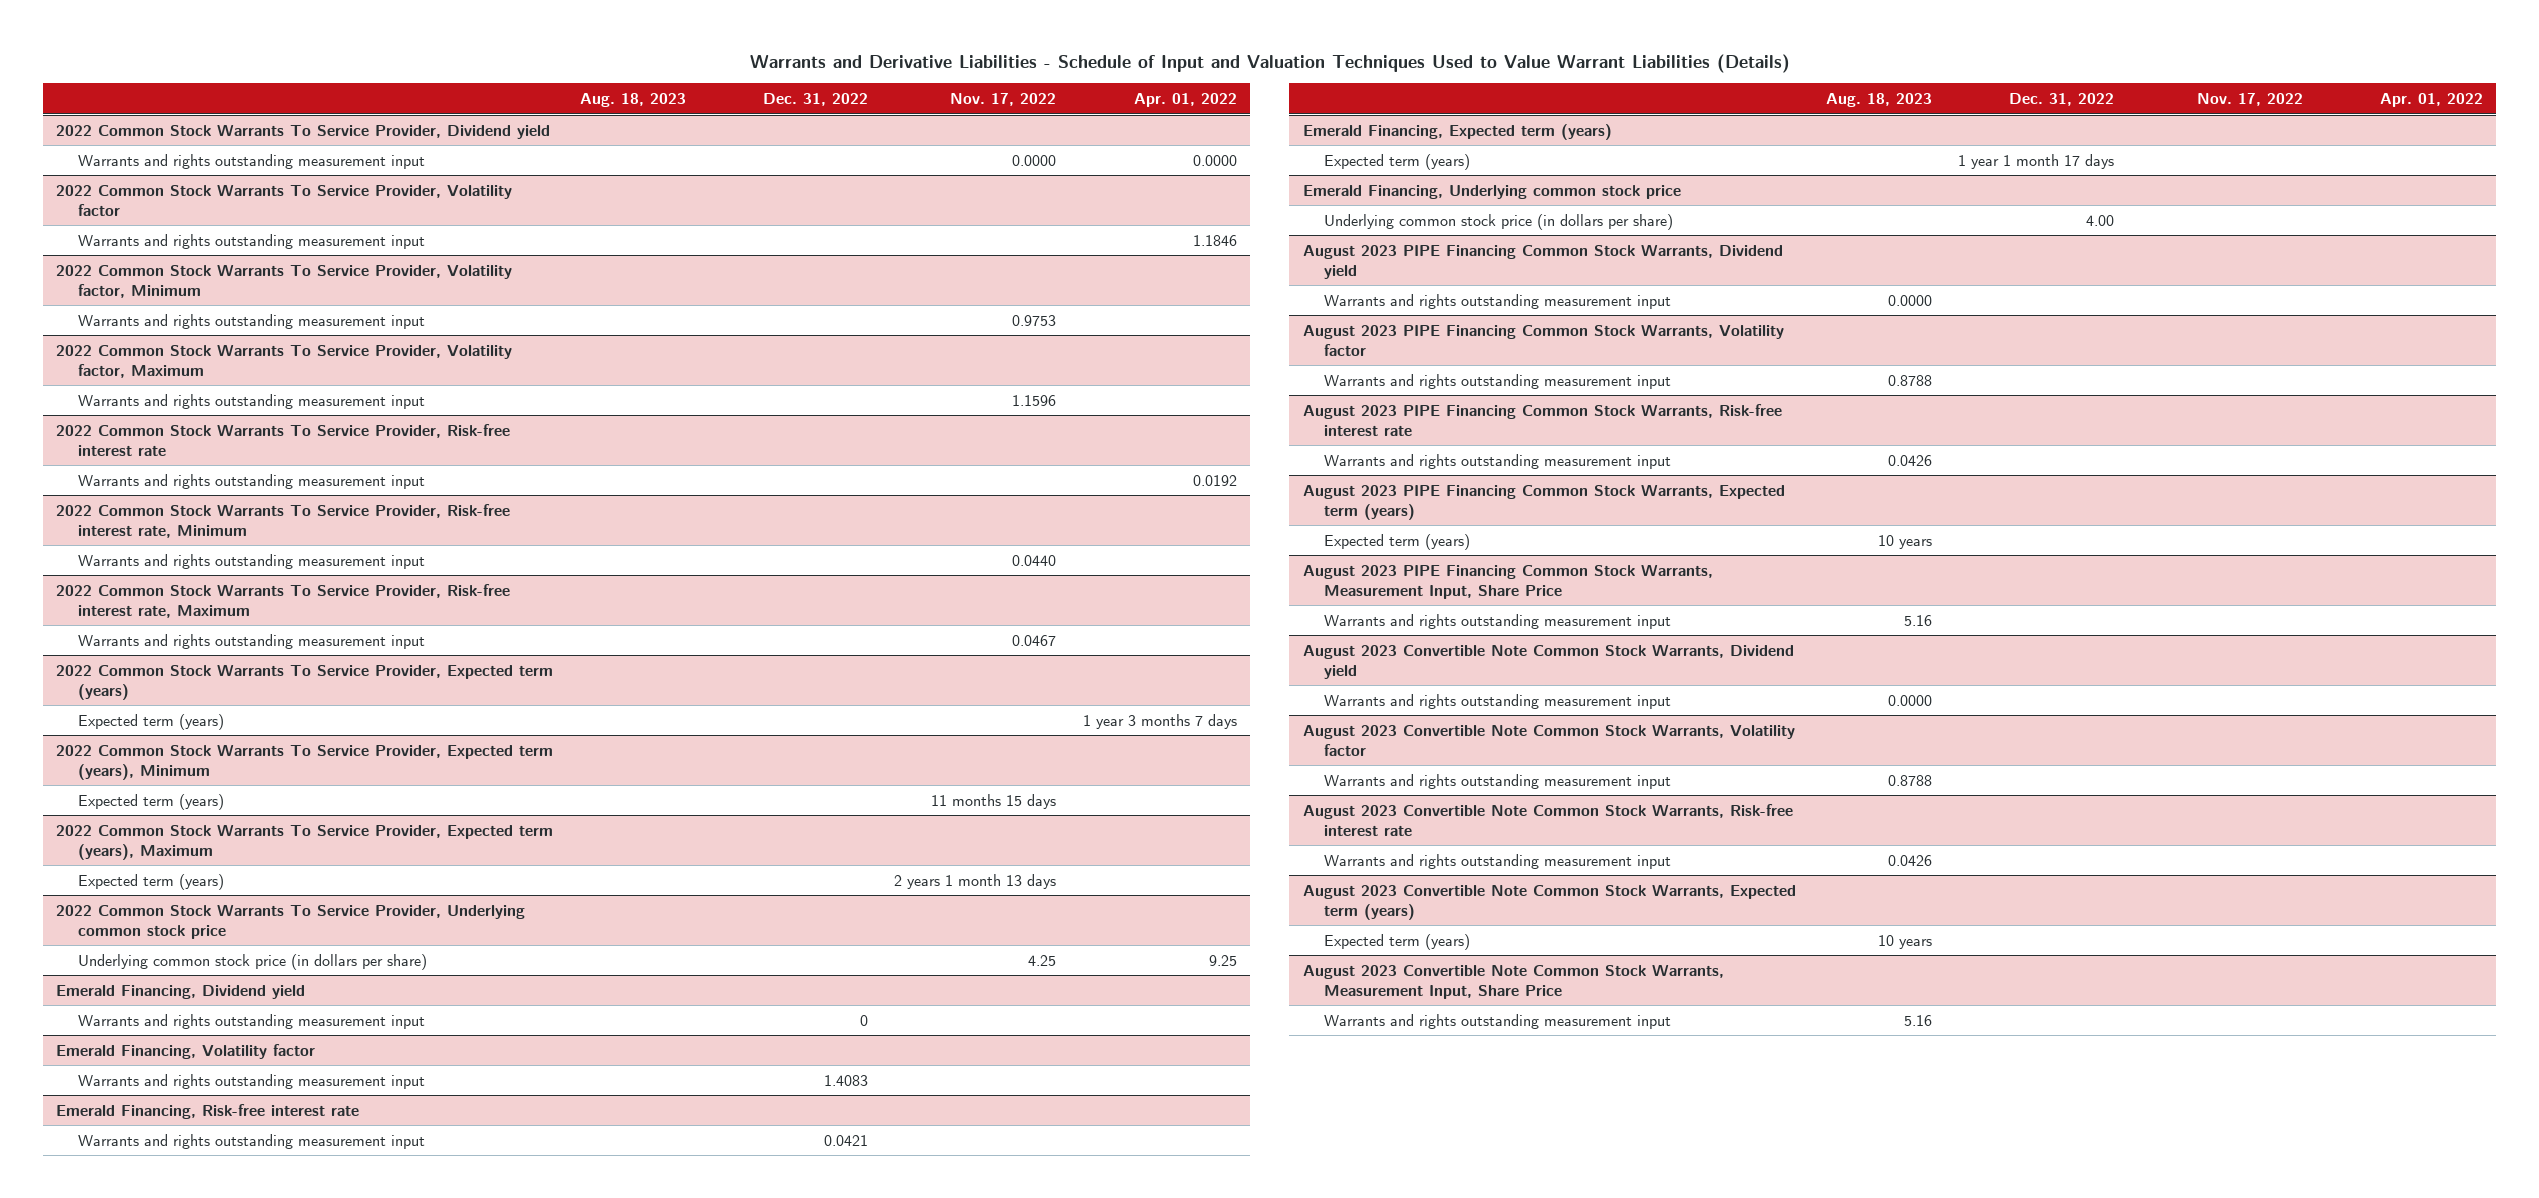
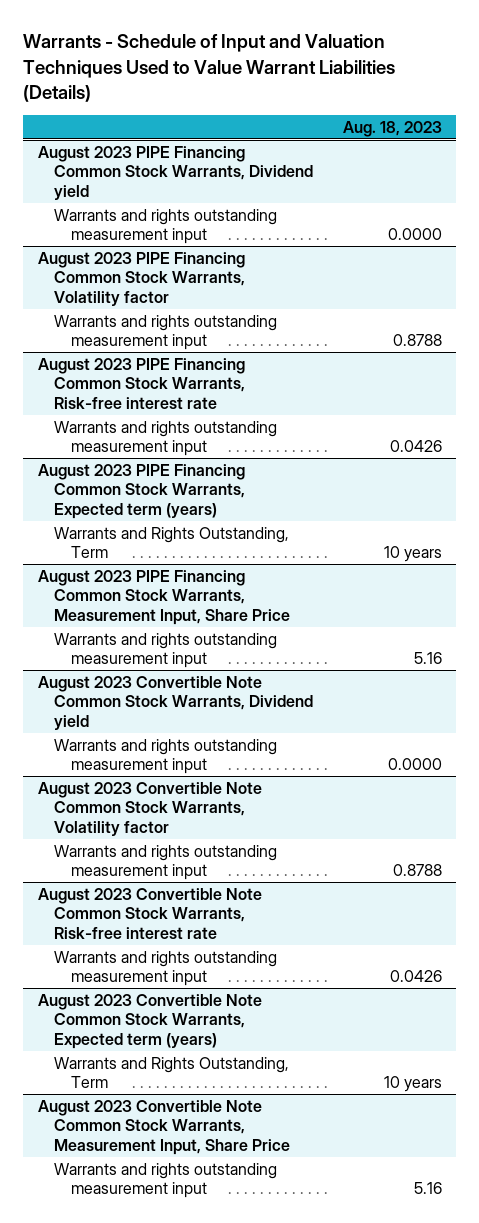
[749,53,1790,73] Warrants and Derivative Liabilities - Schedule of Input and Valuation Techniques Used to Value Warrant Liabilities (Details) -> [23,34,396,102] Warrants - Schedule of Input and Valuation Techniques Used to Value Warrant Liabilities (Details)
[763,93,869,107] Dec. 31, 2022 -> none
[950,93,1057,107] Nov. 17, 2022 -> none
[1133,93,1237,108] Apr. 01, 2022 -> none
[56,124,551,139] 2022 Common Stock Warrants To Service Provider, Dividend yield -> none
[77,153,425,169] Warrants and rights outstanding measurement input -> none
[56,184,513,216] 2022 Common Stock Warrants To Service Provider, Volatility factor -> none
[77,233,425,249] Warrants and rights outstanding measurement input -> none
[56,264,513,298] 2022 Common Stock Warrants To Service Provider, Volatility factor, Minimum -> none
[77,313,425,329] Warrants and rights outstanding measurement input -> none
[56,344,513,378] 2022 Common Stock Warrants To Service Provider, Volatility factor, Maximum -> none
[77,393,425,409] Warrants and rights outstanding measurement input -> none
[56,423,511,456] 2022 Common Stock Warrants To Service Provider, Risk-free interest rate -> none
[77,473,425,489] Warrants and rights outstanding measurement input -> none
[56,503,511,538] 2022 Common Stock Warrants To Service Provider, Risk-free interest rate, Minimum -> none
[77,553,425,569] Warrants and rights outstanding measurement input -> none
[56,583,511,618] 2022 Common Stock Warrants To Service Provider, Risk-free interest rate, Maximum -> none
[77,633,425,649] Warrants and rights outstanding measurement input -> none
[56,664,554,700] 2022 Common Stock Warrants To Service Provider, Expected term (years) -> none
[77,713,224,730] Expected term (years) -> none
[56,744,554,780] 2022 Common Stock Warrants To Service Provider, Expected term (years), Minimum -> none
[77,793,224,810] Expected term (years) -> none
[56,824,554,860] 2022 Common Stock Warrants To Service Provider, Expected term (years), Maximum -> none
[77,873,224,890] Expected term (years) -> none
[56,904,526,939] 2022 Common Stock Warrants To Service Provider, Underlying common stock price -> none
[77,953,427,970] Underlying common stock price (in dollars per share) -> none
[56,984,306,999] Emerald Financing, Dividend yield -> none
[77,1013,425,1029] Warrants and rights outstanding measurement input -> none
[56,1043,316,1059] Emerald Financing, Volatility factor -> none
[77,1073,425,1089] Warrants and rights outstanding measurement input -> none
[56,1103,360,1119] Emerald Financing, Risk-free interest rate -> none
[77,1133,425,1149] Warrants and rights outstanding measurement input -> none
[1302,123,1612,140] Emerald Financing, Expected term (years) -> none
[1324,153,1471,170] Expected term (years) -> none
[1302,184,1681,199] Emerald Financing, Underlying common stock price -> none
[1324,213,1674,230] Underlying common stock price (in dollars per share) -> none
[1324,533,1471,550] Expected term (years) -> [54,526,290,559] Warrants and Rights Outstanding, Term
[1324,933,1471,950] Expected term (years) -> [54,1056,290,1089] Warrants and Rights Outstanding, Term

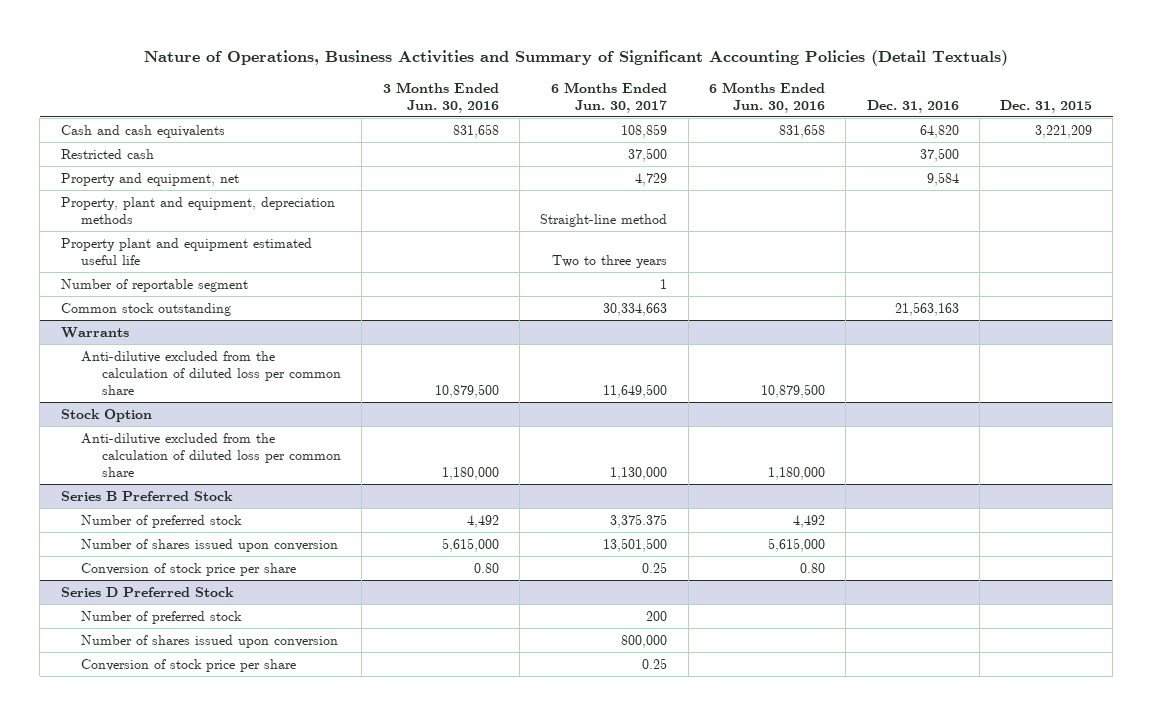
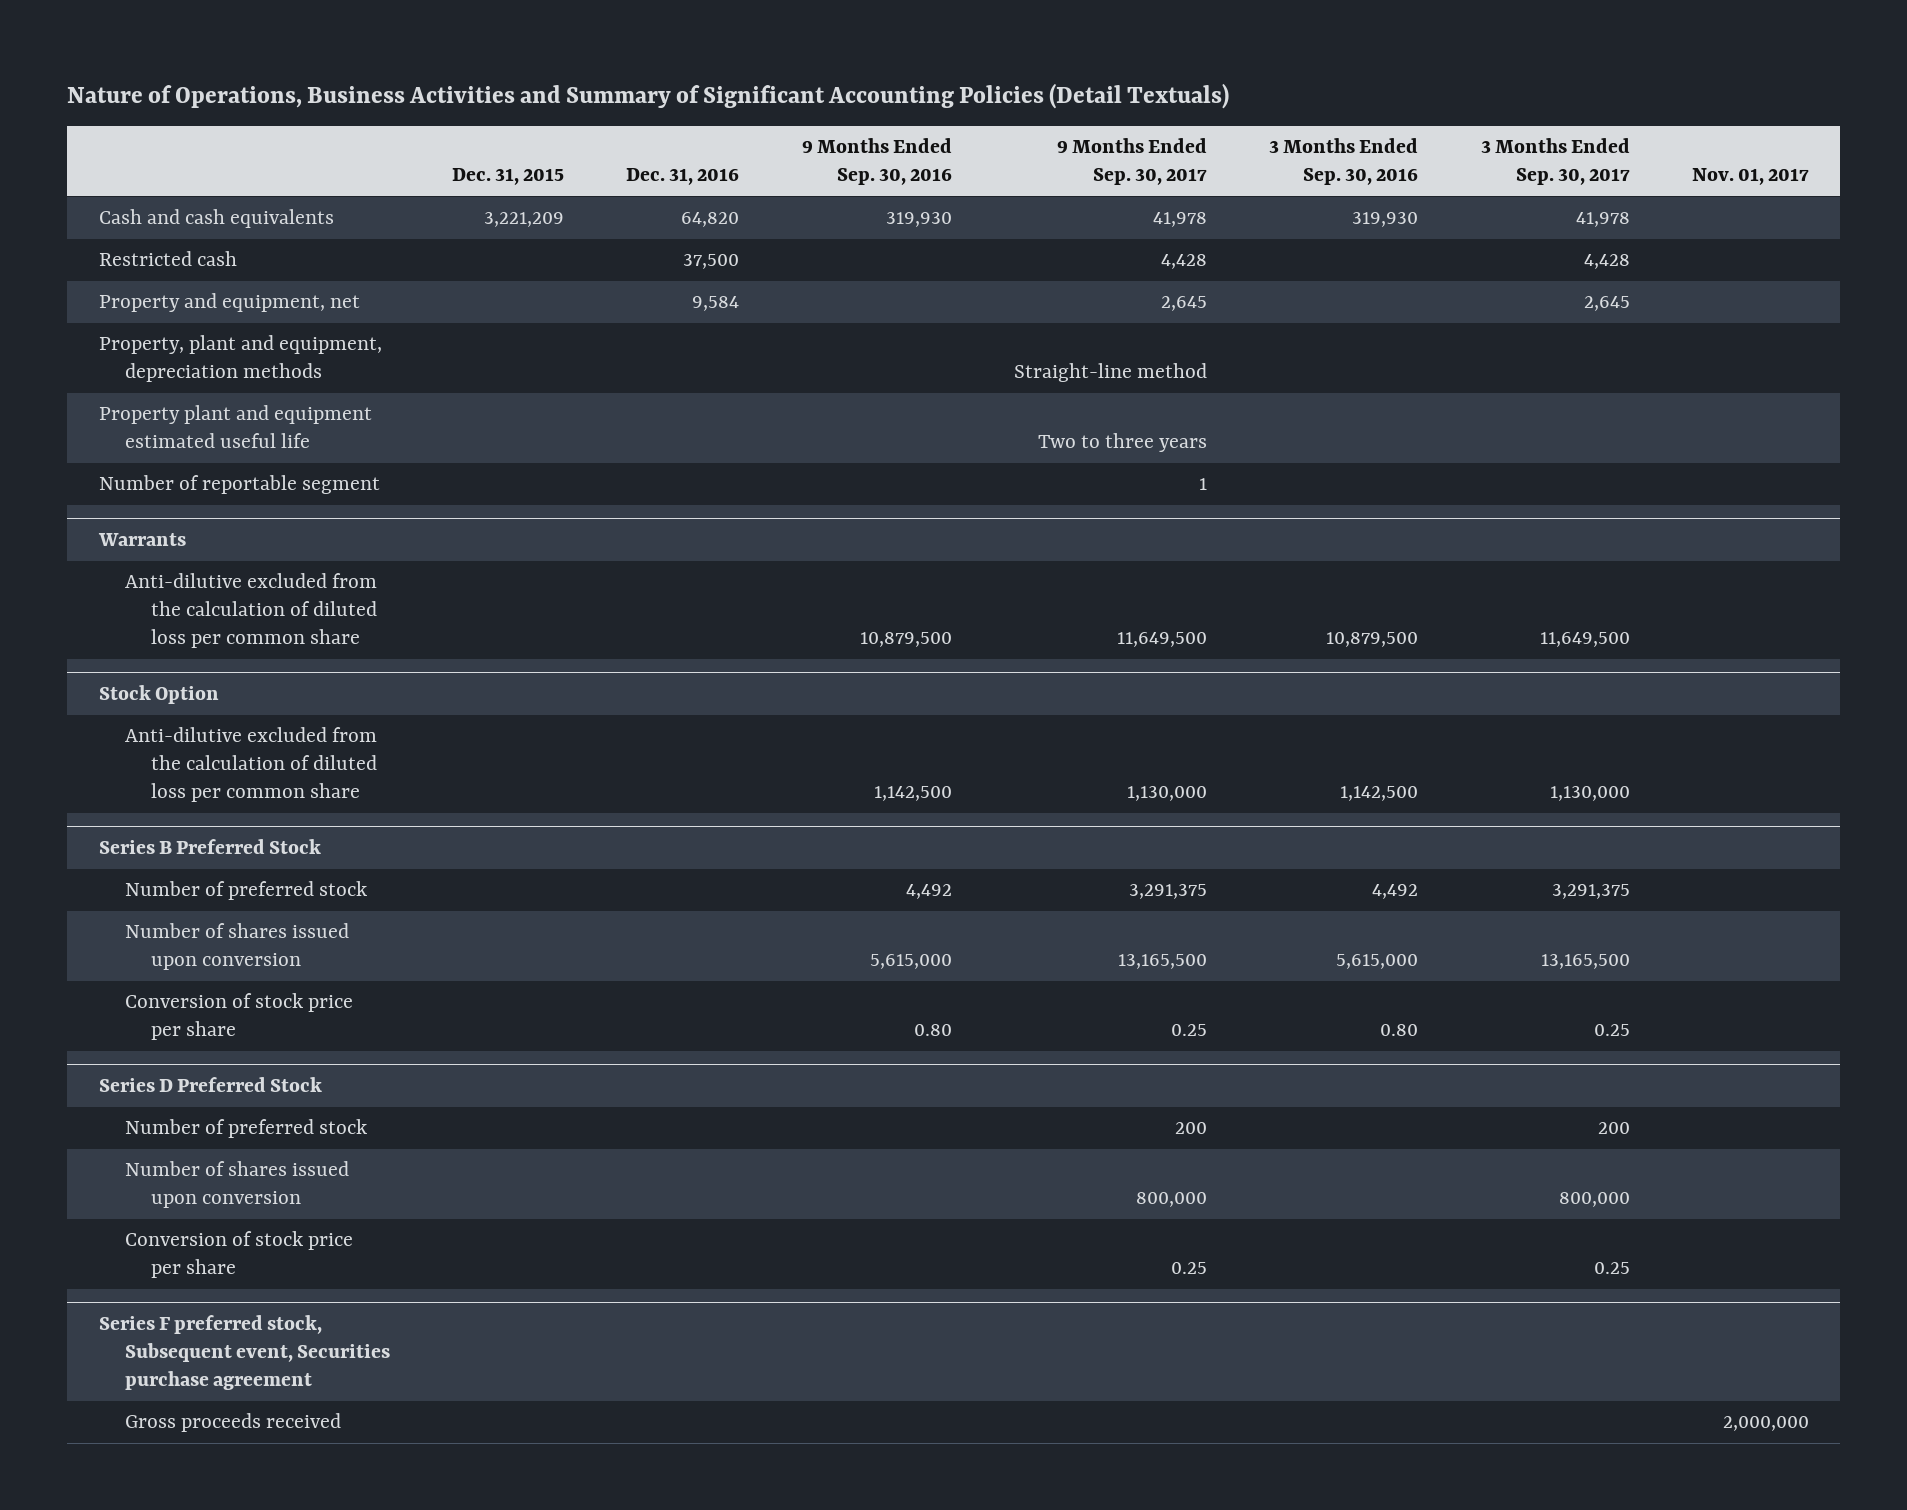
[382,81,499,113] 3 Months Ended Jun. 30, 2016 -> none
[551,81,668,113] 6 Months Ended Jun. 30, 2017 -> none
[708,81,825,113] 6 Months Ended Jun. 30, 2016 -> none
none -> [801,138,952,186] 9 Months Ended Sep. 30, 2016
none -> [1056,138,1207,186] 9 Months Ended Sep. 30, 2017
none -> [1269,138,1419,186] 3 Months Ended Sep. 30, 2016
none -> [1480,138,1630,186] 3 Months Ended Sep. 30, 2017
none -> [1691,168,1809,186] Nov. 01, 2017
[60,302,231,316] Common stock outstanding -> none
none -> [98,1315,390,1391] Series F preferred stock, Subsequent event, Securities purchase agreement
none -> [124,1413,341,1433] Gross proceeds received

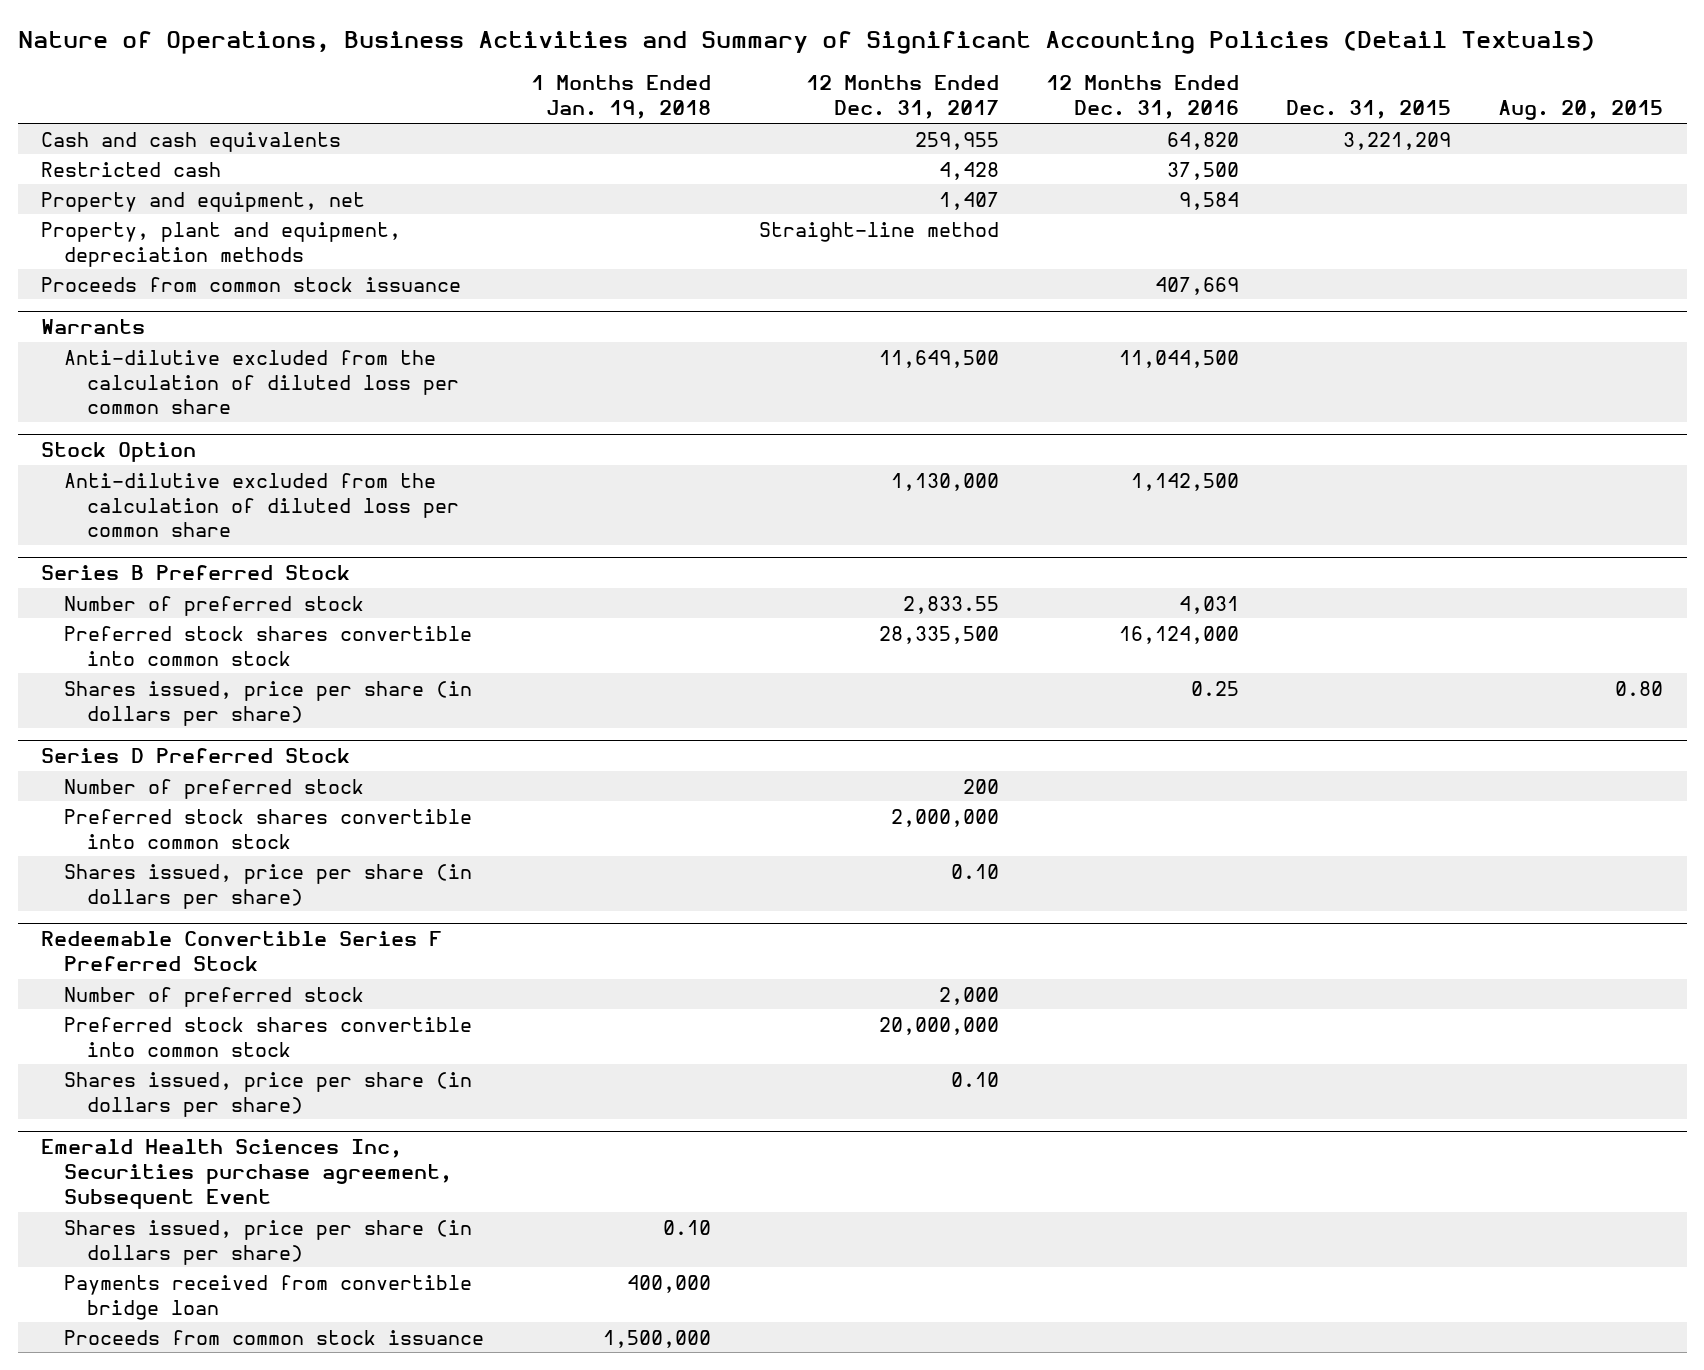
[626,168,740,186] Dec. 31, 2016 -> none
[801,138,952,186] 9 Months Ended Sep. 30, 2016 -> none
[1056,138,1207,186] 9 Months Ended Sep. 30, 2017 -> none
[1269,138,1419,186] 3 Months Ended Sep. 30, 2016 -> none
[1480,138,1630,186] 3 Months Ended Sep. 30, 2017 -> none
[1691,168,1809,186] Nov. 01, 2017 -> none
none -> [531,75,712,120] 1 Months Ended Jan. 19, 2018
none -> [805,75,999,120] 12 Months Ended Dec. 31, 2017
none -> [1045,75,1239,120] 12 Months Ended Dec. 31, 2016
none -> [1498,100,1664,121] Aug. 20, 2015
[98,405,372,449] Property plant and equipment estimated useful life -> none
[98,475,380,495] Number of reportable segment -> none
none -> [41,276,462,292] Proceeds from common stock issuance
[124,993,353,1041] Conversion of stock price per share -> none
[124,923,349,971] Number of shares issued upon conversion -> [64,625,473,666] Preferred stock shares convertible into common stock
none -> [64,680,473,726] Shares issued, price per share (in dollars per share)
[124,1231,353,1279] Conversion of stock price per share -> none
[98,1315,390,1391] Series F preferred stock, Subsequent event, Securities purchase agreement -> none
[124,1413,341,1433] Gross proceeds received -> none
[124,1161,349,1209] Number of shares issued upon conversion -> [64,808,473,849] Preferred stock shares convertible into common stock
none -> [64,863,473,909] Shares issued, price per share (in dollars per share)
none -> [41,931,443,971] Redeemable Convertible Series F Preferred Stock
none -> [64,986,365,1007] Number of preferred stock
none -> [64,1016,473,1057] Preferred stock shares convertible into common stock
none -> [64,1071,473,1117] Shares issued, price per share (in dollars per share)
none -> [41,1139,453,1209] Emerald Health Sciences Inc, Securities purchase agreement, Subsequent Event
none -> [64,1219,473,1265] Shares issued, price per share (in dollars per share)
none -> [64,1274,473,1320] Payments received from convertible bridge loan
none -> [64,1329,485,1345] Proceeds from common stock issuance

